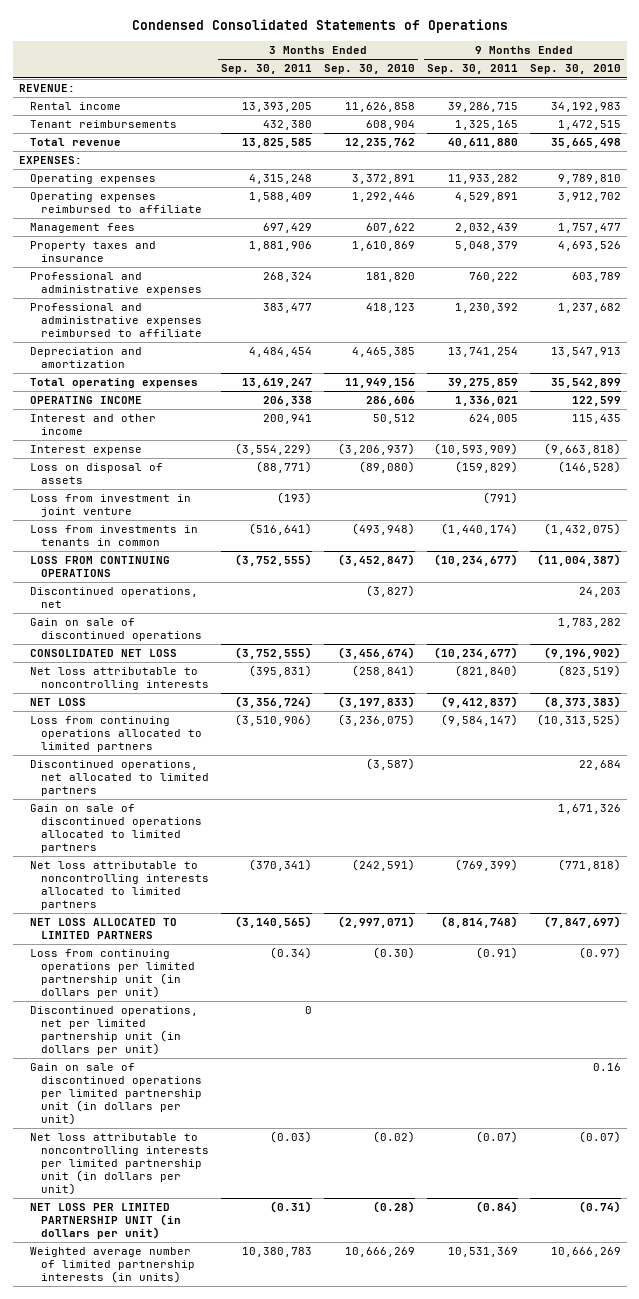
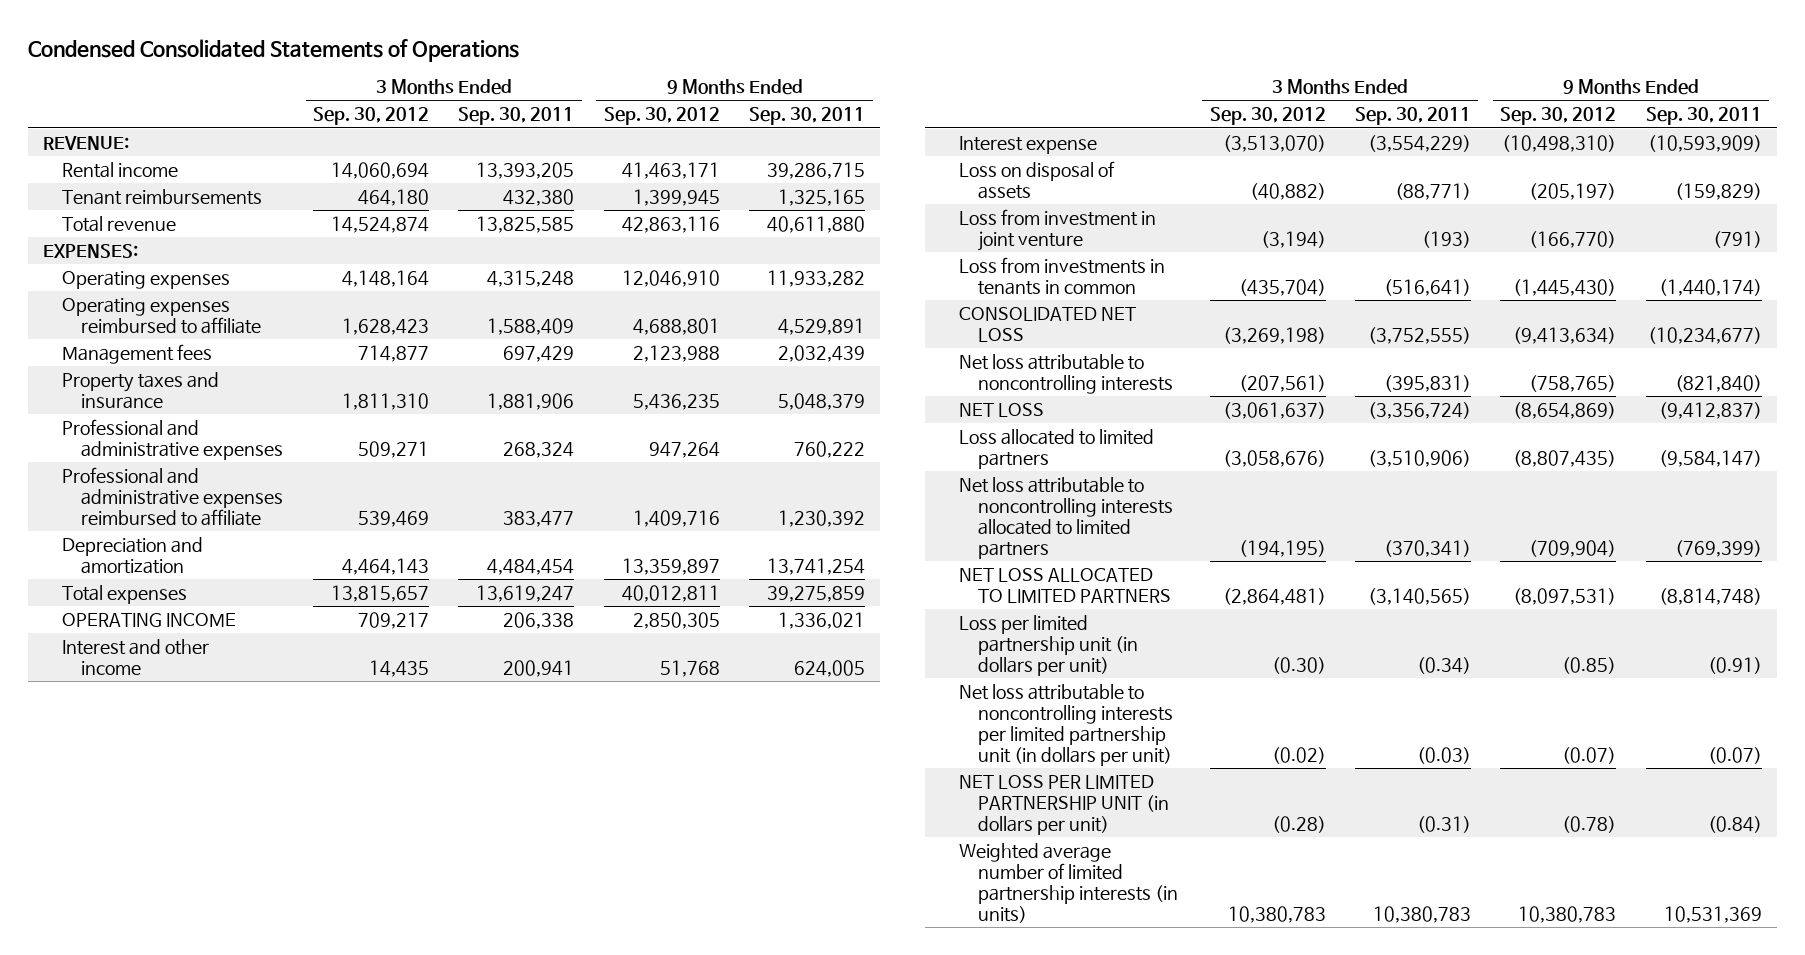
[323,64,415,75] Sep. 30, 2010 -> none
[529,64,621,75] Sep. 30, 2010 -> none
none -> [312,107,429,126] Sep. 30, 2012
none -> [603,107,720,126] Sep. 30, 2012
[29,378,198,389] Total operating expenses -> [62,584,188,604] Total expenses
[29,556,170,578] LOSS FROM CONTINUING OPERATIONS -> none
[29,587,198,609] Discontinued operations, net -> none
[29,618,202,642] Gain on sale of discontinued operations -> none
[29,760,209,797] Discontinued operations, net allocated to limited partners -> none
[29,804,202,854] Gain on sale of discontinued operations allocated to limited partners -> none
[29,716,202,753] Loss from continuing operations allocated to limited partners -> [958,428,1154,470] Loss allocated to limited partners
[29,1006,198,1056] Discontinued operations, net per limited partnership unit (in dollars per unit) -> none
[29,1063,202,1125] Gain on sale of discontinued operations per limited partnership unit (in dollars per unit) -> none
[29,949,195,999] Loss from continuing operations per limited partnership unit (in dollars per unit) -> [958,614,1139,677] Loss per limited partnership unit (in dollars per unit)

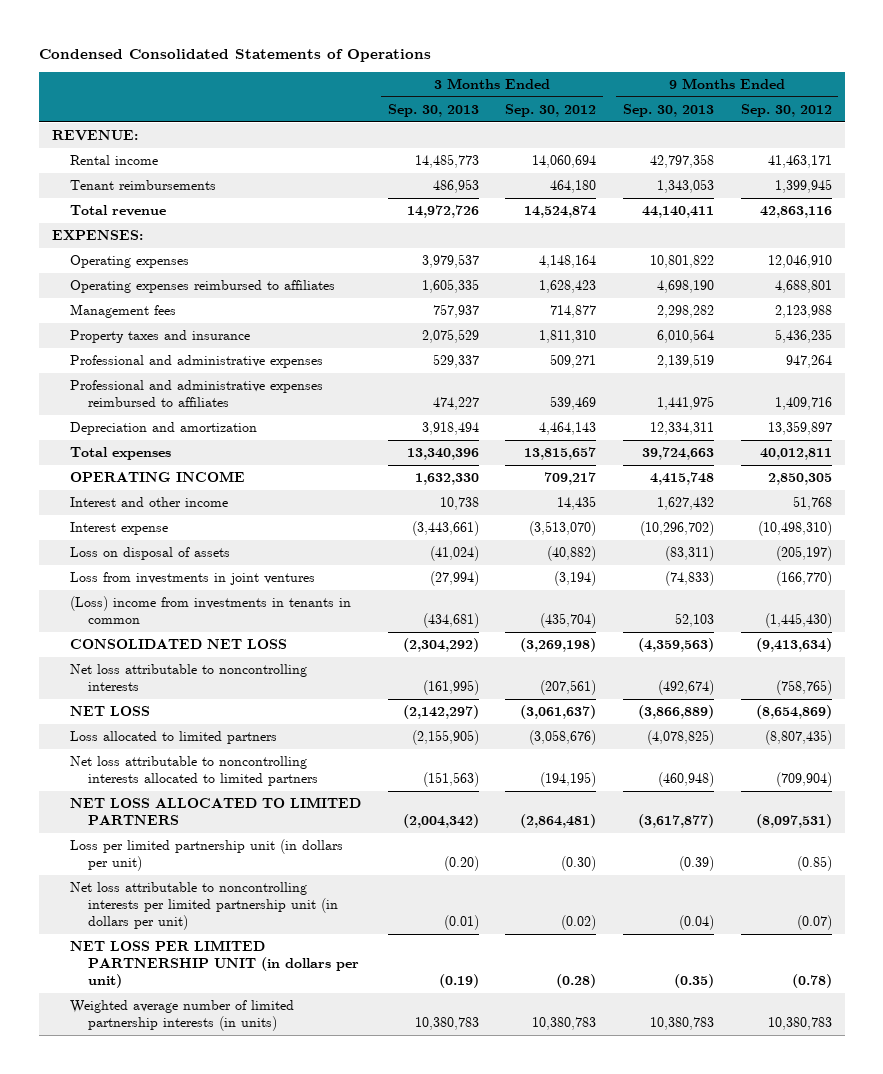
[458,107,575,126] Sep. 30, 2011 -> none
[749,107,866,126] Sep. 30, 2011 -> none
none -> [387,103,479,117] Sep. 30, 2013
none -> [622,103,714,117] Sep. 30, 2013
[62,297,262,335] Operating expenses reimbursed to affiliate -> [70,279,336,293] Operating expenses reimbursed to affiliates
[62,466,284,527] Professional and administrative expenses reimbursed to affiliate -> [70,379,324,407] Professional and administrative expenses reimbursed to affiliates
[958,208,1156,252] Loss from investment in joint venture -> [70,571,316,585] Loss from investments in joint ventures
[958,256,1165,296] Loss from investments in tenants in common -> [70,595,352,624] (Loss) income from investments in tenants in common

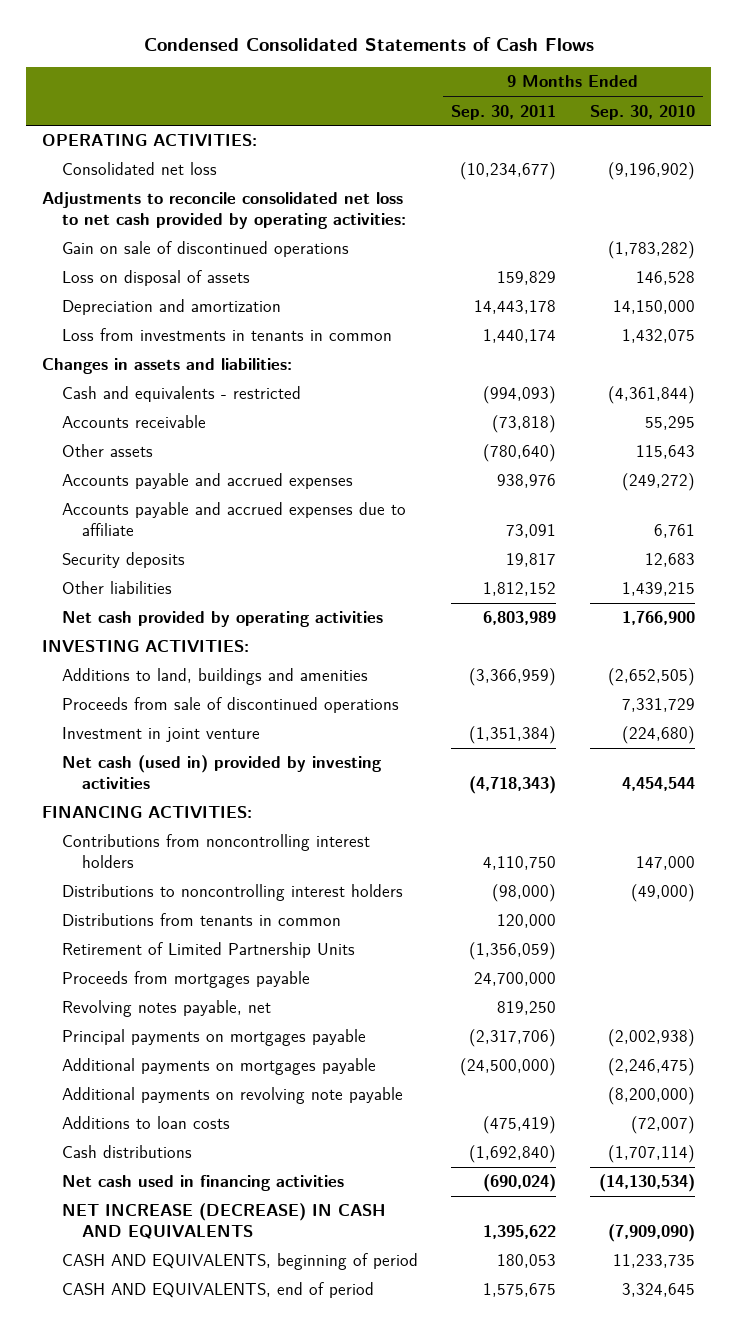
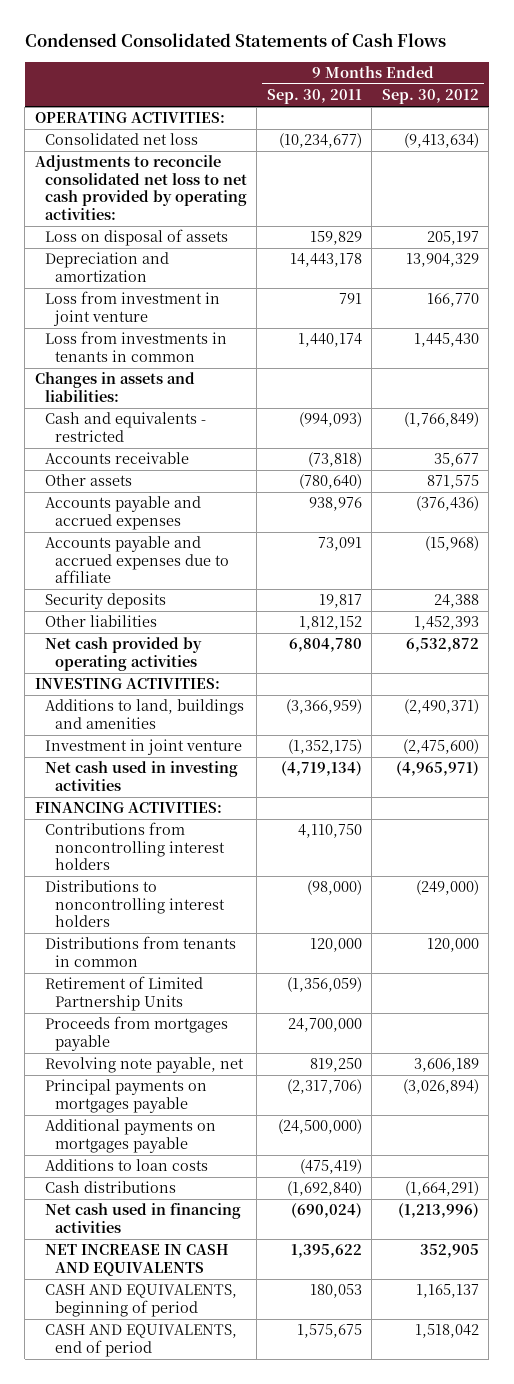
[589,104,695,120] Sep. 30, 2010 -> none
none -> [381,89,479,105] Sep. 30, 2012
[62,241,350,258] Gain on sale of discontinued operations -> none
none -> [44,291,220,326] Loss from investment in joint venture
[483,611,557,626] 6,803,989 -> [288,638,362,653] 6,804,780
[62,697,400,714] Proceeds from sale of discontinued operations -> none
[469,726,557,745] (1,351,384) -> [287,739,362,755] (1,352,175)
[62,755,383,790] Net cash (used in) provided by investing activities -> [44,761,238,791] Net cash used in investing activities
[469,776,557,795] (4,718,343) -> [280,761,362,777] (4,719,134)
[62,1000,272,1018] Revolving notes payable, net -> [44,1057,244,1074] Revolving note payable, net
[62,1087,404,1105] Additional payments on revolving note payable -> none
[62,1203,387,1240] NET INCREASE (DECREASE) IN CASH AND EQUIVALENTS -> [44,1244,229,1276] NET INCREASE IN CASH AND EQUIVALENTS

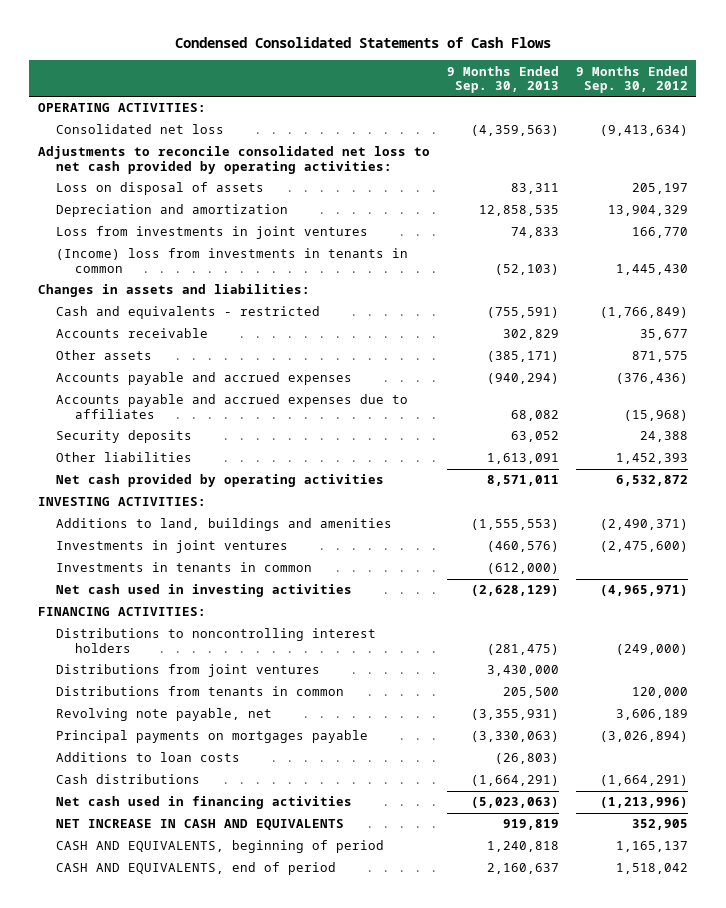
[266,89,362,105] Sep. 30, 2011 -> none
none -> [446,65,559,94] 9 Months Ended Sep. 30, 2013
[44,291,220,326] Loss from investment in joint venture -> [56,226,369,240] Loss from investments in joint ventures
[44,331,227,362] Loss from investments in tenants in common -> [56,248,409,273] (Income) loss from investments in tenants in common
[44,536,230,584] Accounts payable and accrued expenses due to affiliate -> [56,394,409,419] Accounts payable and accrued expenses due to affiliates
[44,739,242,756] Investment in joint venture -> [56,540,289,554] Investments in joint ventures
none -> [56,562,313,573] Investments in tenants in common
[44,822,226,871] Contributions from noncontrolling interest holders -> none
none -> [56,664,321,678] Distributions from joint ventures
[44,976,203,1011] Retirement of Limited Partnership Units -> none
[44,1016,228,1051] Proceeds from mortgages payable -> none
[44,1119,216,1153] Additional payments on mortgages payable -> none

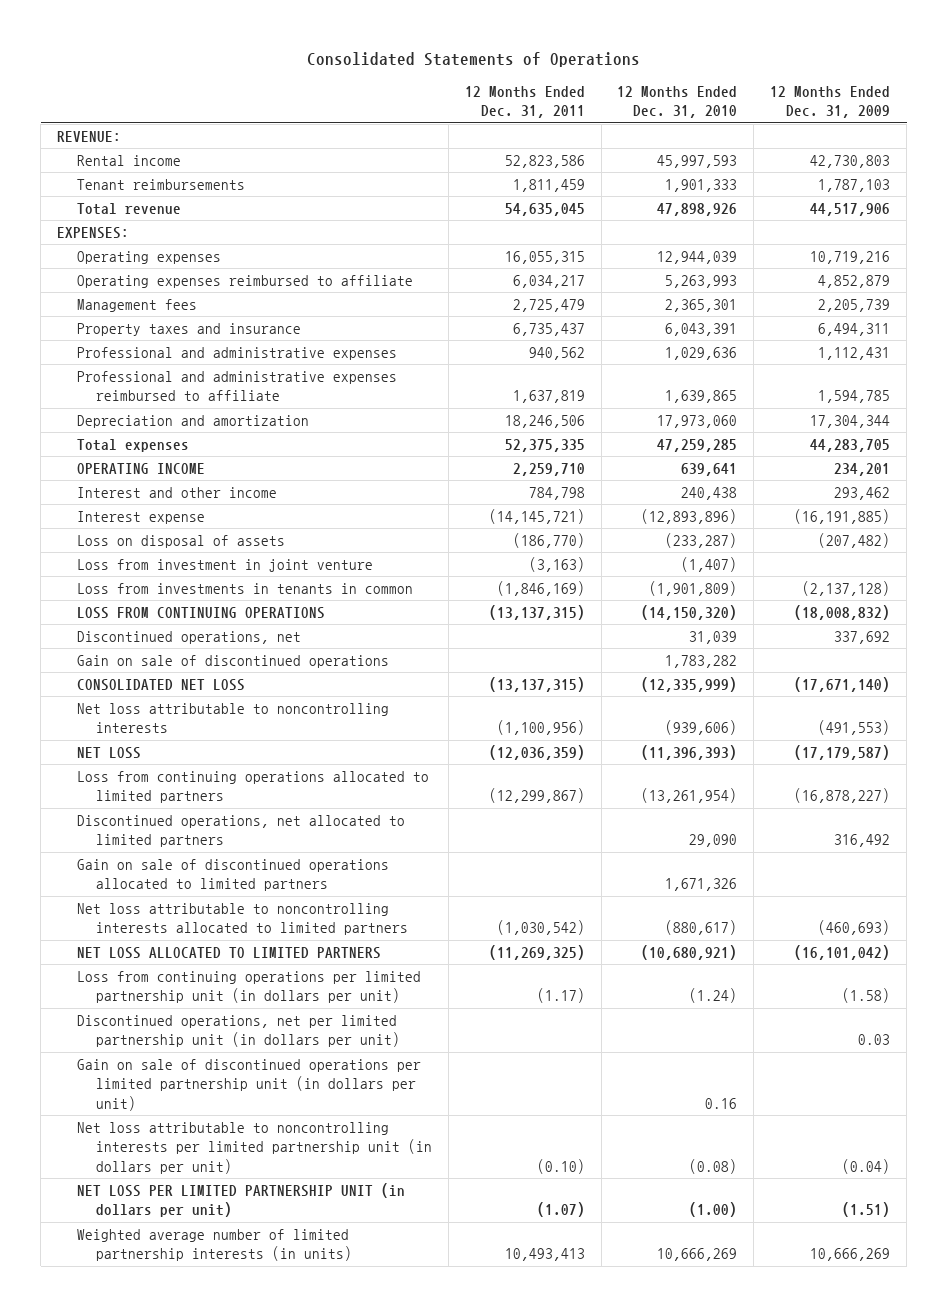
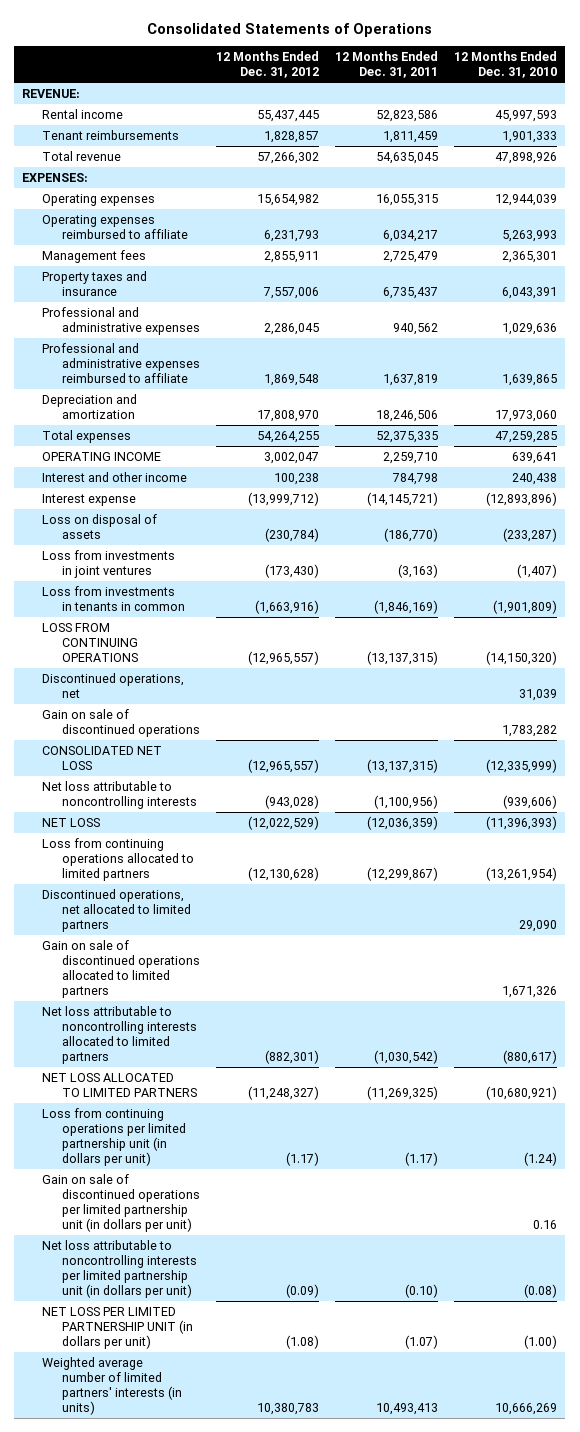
[770,85,891,119] 12 Months Ended Dec. 31, 2009 -> none
none -> [216,51,320,79] 12 Months Ended Dec. 31, 2012
[76,558,373,572] Loss from investment in joint venture -> [42,549,176,578] Loss from investments in joint ventures
[76,1014,401,1048] Discontinued operations, net per limited partnership unit (in dollars per unit) -> none
[76,1228,353,1262] Weighted average number of limited partnership interests (in units) -> [42,1356,182,1415] Weighted average number of limited partners' interests (in units)

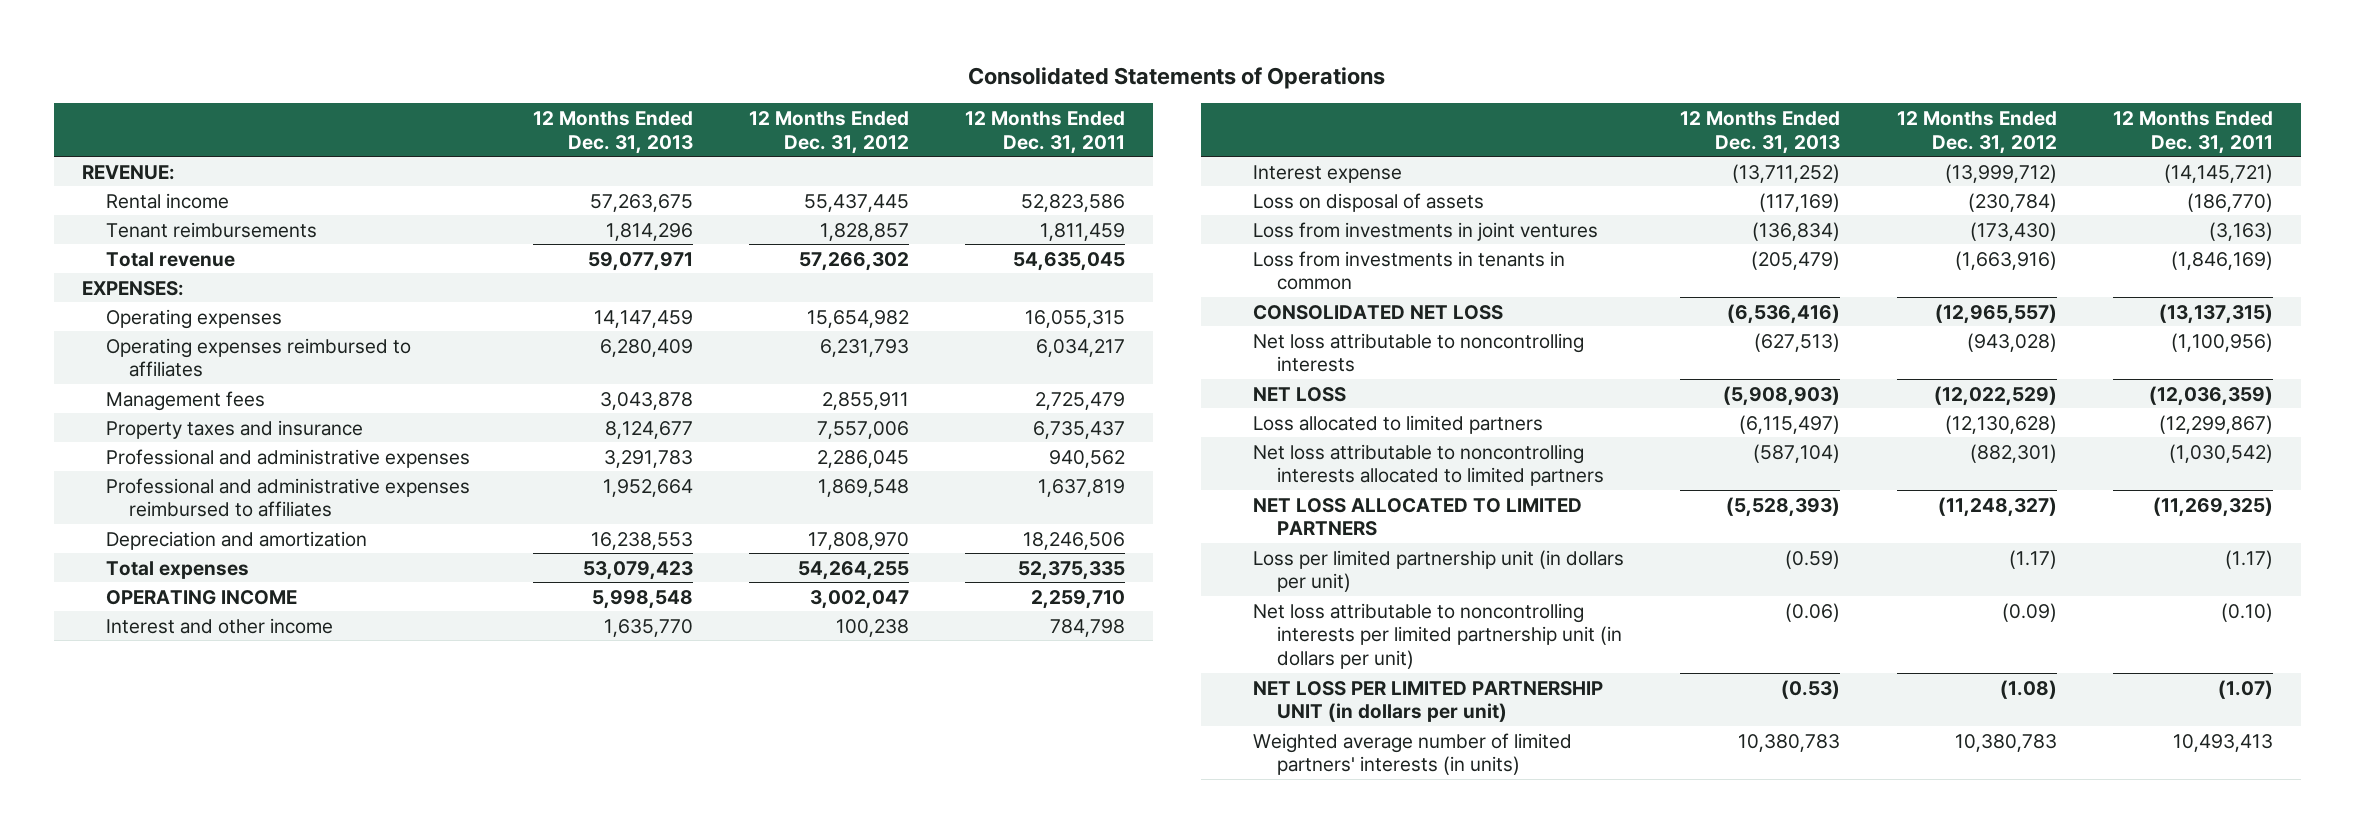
[454,51,558,79] 12 Months Ended Dec. 31, 2010 -> none
none -> [532,110,693,154] 12 Months Ended Dec. 31, 2013
[42,214,188,239] Operating expenses reimbursed to affiliate -> [105,337,411,378] Operating expenses reimbursed to affiliates
[42,342,200,383] Professional and administrative expenses reimbursed to affiliate -> [105,477,470,518] Professional and administrative expenses reimbursed to affiliates
[42,622,138,662] LOSS FROM CONTINUING OPERATIONS -> none
[42,672,185,698] Discontinued operations, net -> none
[42,708,200,737] Gain on sale of discontinued operations -> none
[42,888,191,932] Discontinued operations, net allocated to limited partners -> none
[42,939,200,998] Gain on sale of discontinued operations allocated to limited partners -> none
[42,837,194,881] Loss from continuing operations allocated to limited partners -> [1253,414,1544,434] Loss allocated to limited partners
[42,1173,200,1232] Gain on sale of discontinued operations per limited partnership unit (in dollars per unit) -> none
[42,1107,186,1166] Loss from continuing operations per limited partnership unit (in dollars per unit) -> [1253,549,1625,593] Loss per limited partnership unit (in dollars per unit)

